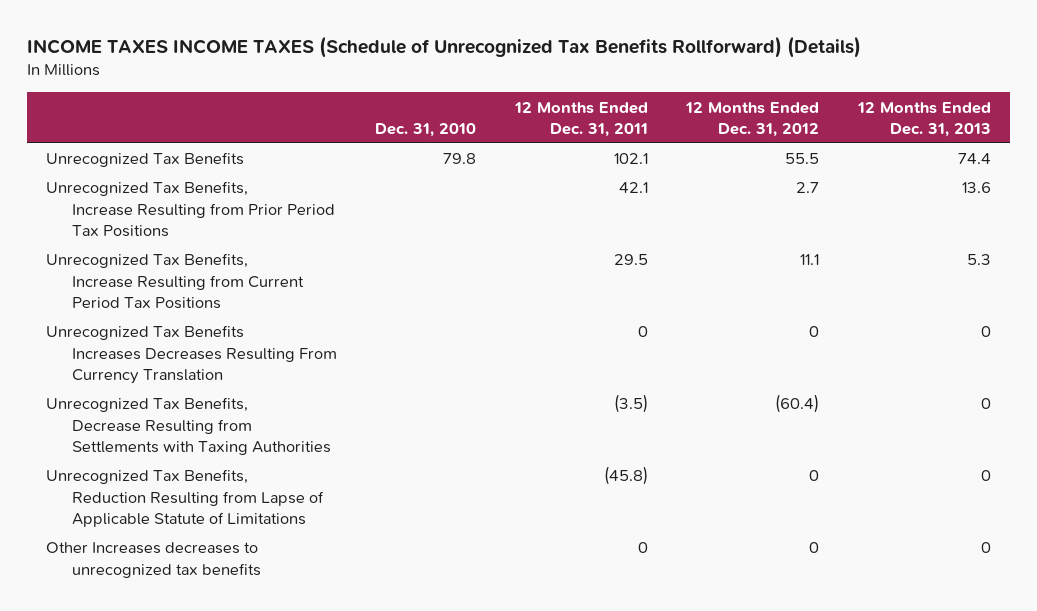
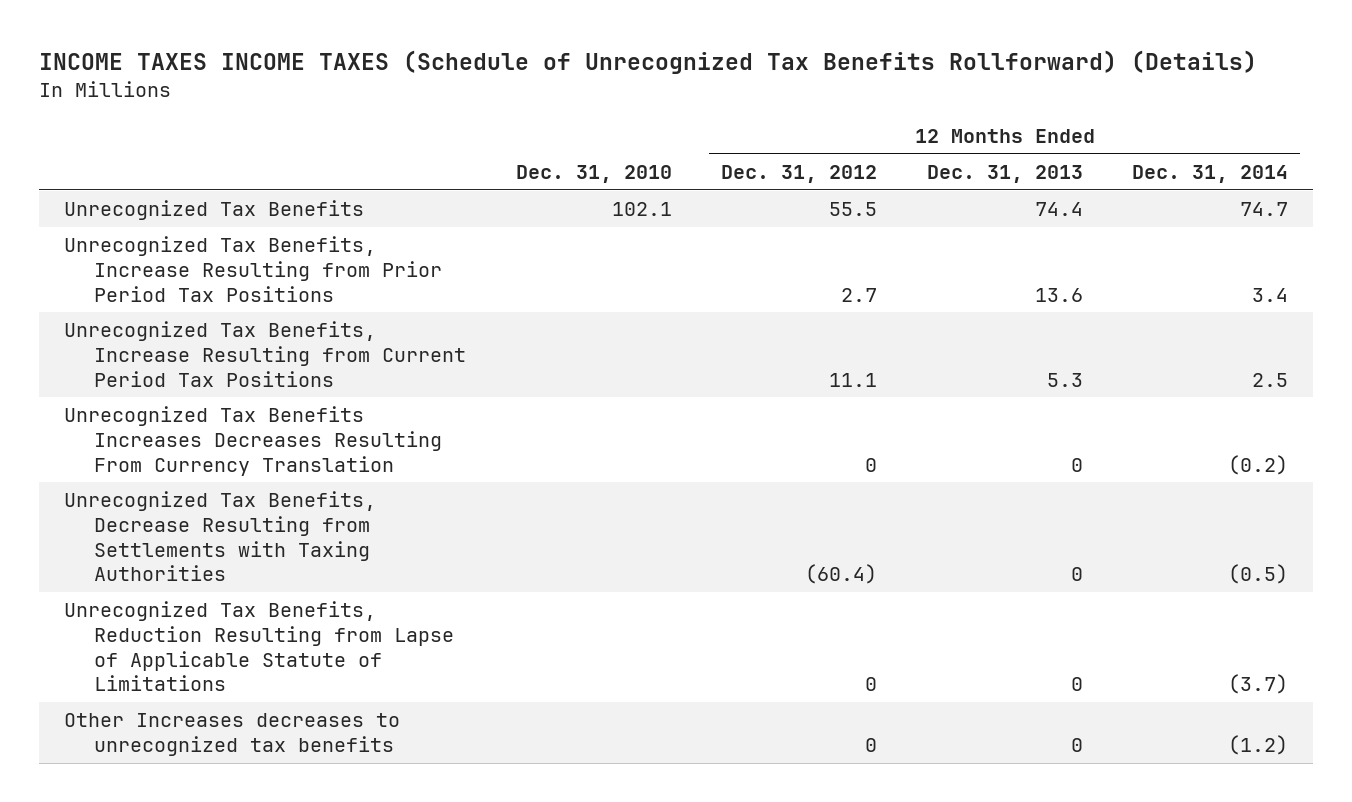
[513,101,648,137] 12 Months Ended Dec. 31, 2011 -> none
none -> [1131,164,1288,183] Dec. 31, 2014
[443,153,477,165] 79.8 -> [611,202,672,217] 102.1

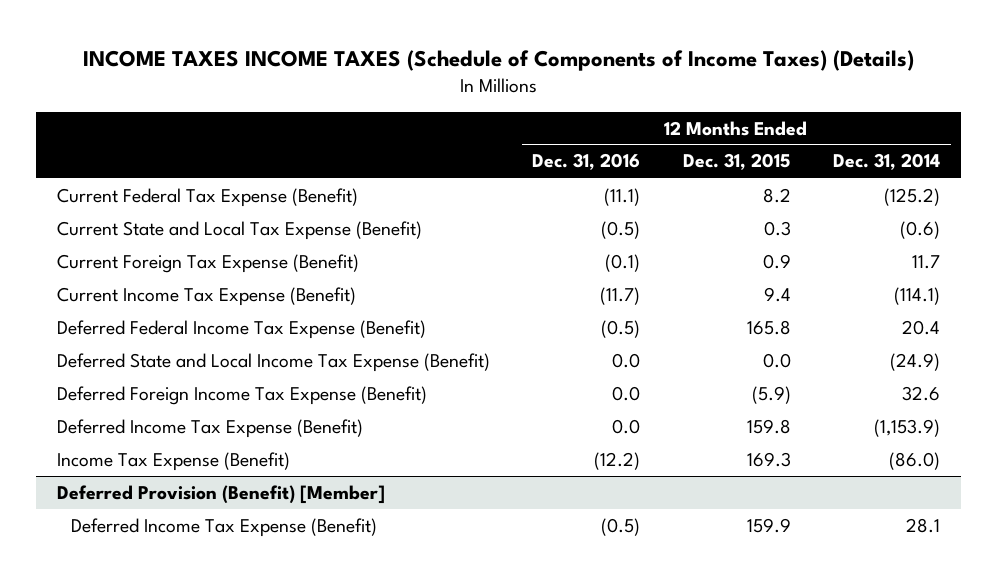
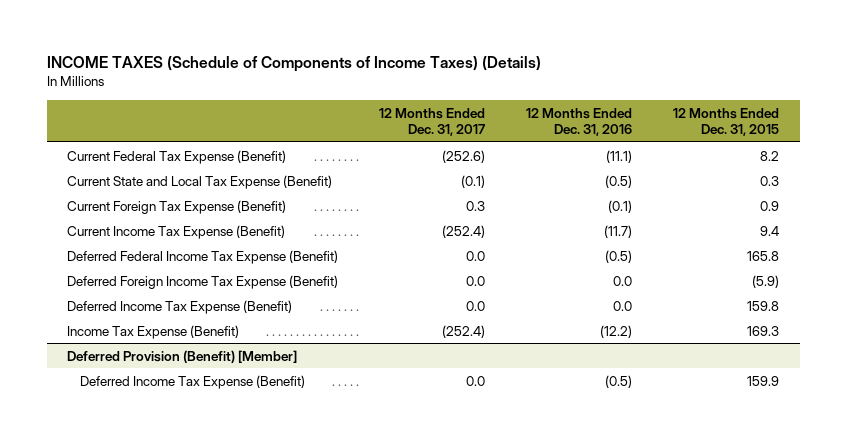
[82,49,914,71] INCOME TAXES INCOME TAXES (Schedule of Components of Income Taxes) (Details) -> [46,55,541,72] INCOME TAXES (Schedule of Components of Income Taxes) (Details)
[833,153,941,171] Dec. 31, 2014 -> none
none -> [379,107,486,136] 12 Months Ended Dec. 31, 2017
[57,352,491,372] Deferred State and Local Income Tax Expense (Benefit) -> none

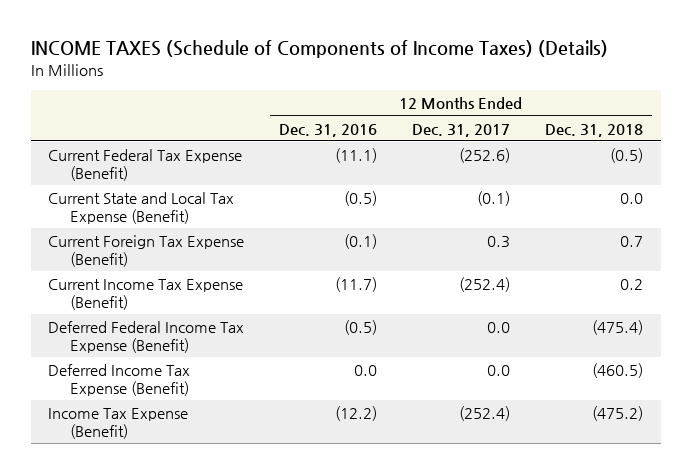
[673,107,780,136] 12 Months Ended Dec. 31, 2015 -> none
none -> [545,123,644,137] Dec. 31, 2018
[67,274,339,289] Deferred Foreign Income Tax Expense (Benefit) -> none
[67,349,298,363] Deferred Provision (Benefit) [Member] -> none
[79,374,305,389] Deferred Income Tax Expense (Benefit) -> none

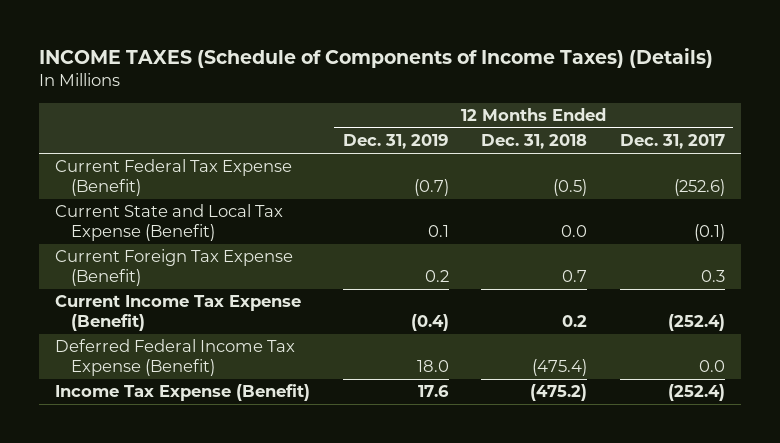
[279,123,378,137] Dec. 31, 2016 -> none
none -> [342,134,449,150] Dec. 31, 2019
[48,364,191,396] Deferred Income Tax Expense (Benefit) -> none

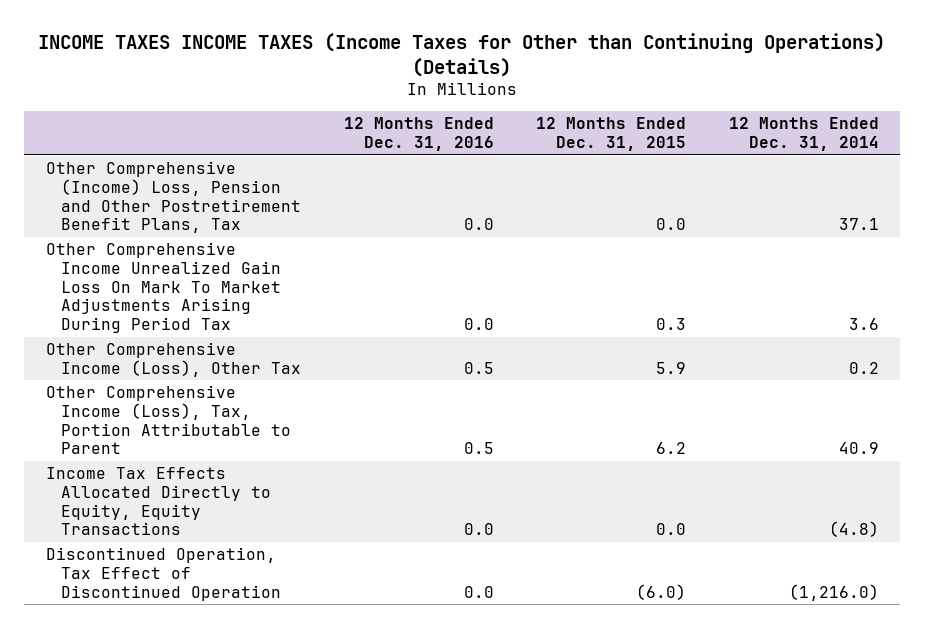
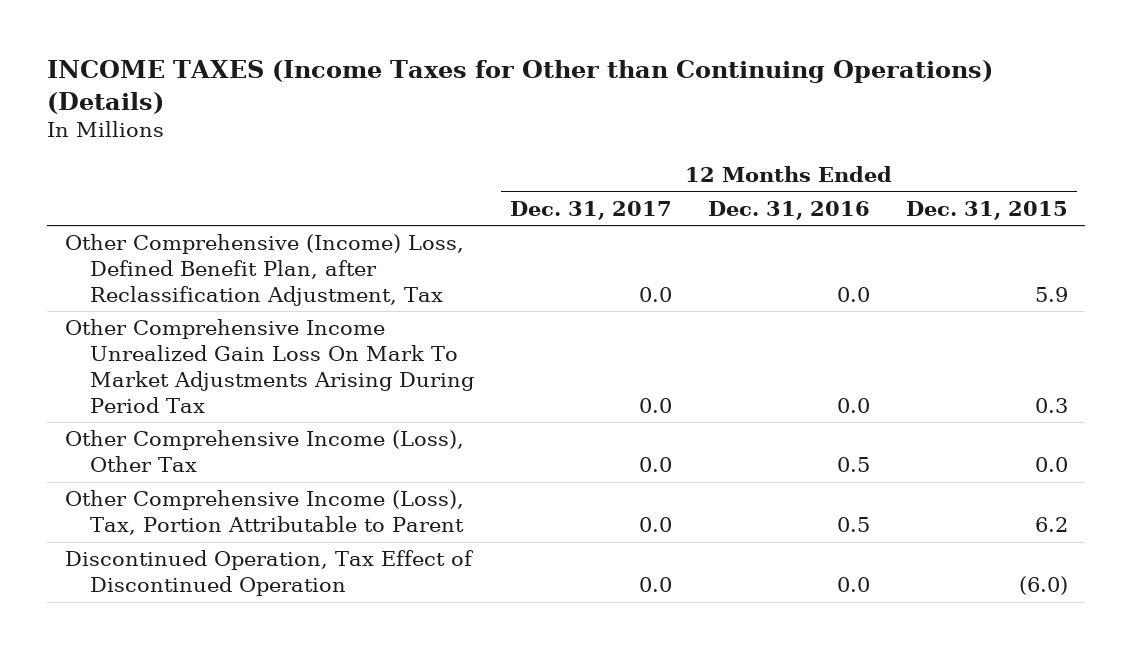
[38,33,886,77] INCOME TAXES INCOME TAXES (Income Taxes for Other than Continuing Operations) (Details) -> [46,60,993,114] INCOME TAXES (Income Taxes for Other than Continuing Operations) (Details)
[728,117,879,152] 12 Months Ended Dec. 31, 2014 -> none
none -> [509,200,672,220] Dec. 31, 2017
[45,161,302,234] Other Comprehensive (Income) Loss, Pension and Other Postretirement Benefit Plans, Tax -> [64,234,464,306] Other Comprehensive (Income) Loss, Defined Benefit Plan, after Reclassification Adjustment, Tax
[656,218,687,231] 0.0 -> [1034,286,1068,302] 5.9
[656,361,687,374] 5.9 -> [1034,457,1068,473] 0.0
[45,467,272,536] Income Tax Effects Allocated Directly to Equity, Equity Transactions -> none

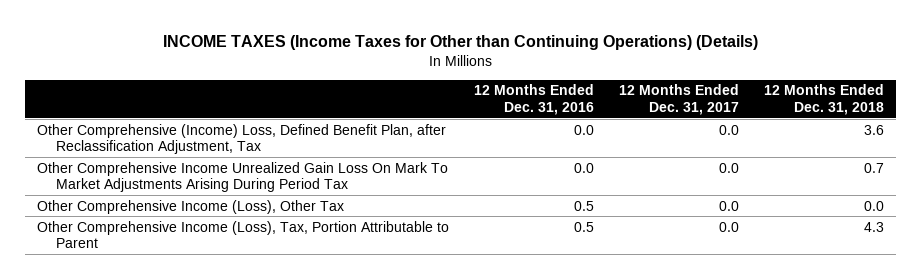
[905,200,1068,220] Dec. 31, 2015 -> none
none -> [763,84,884,116] 12 Months Ended Dec. 31, 2018
[64,550,474,597] Discontinued Operation, Tax Effect of Discontinued Operation -> none

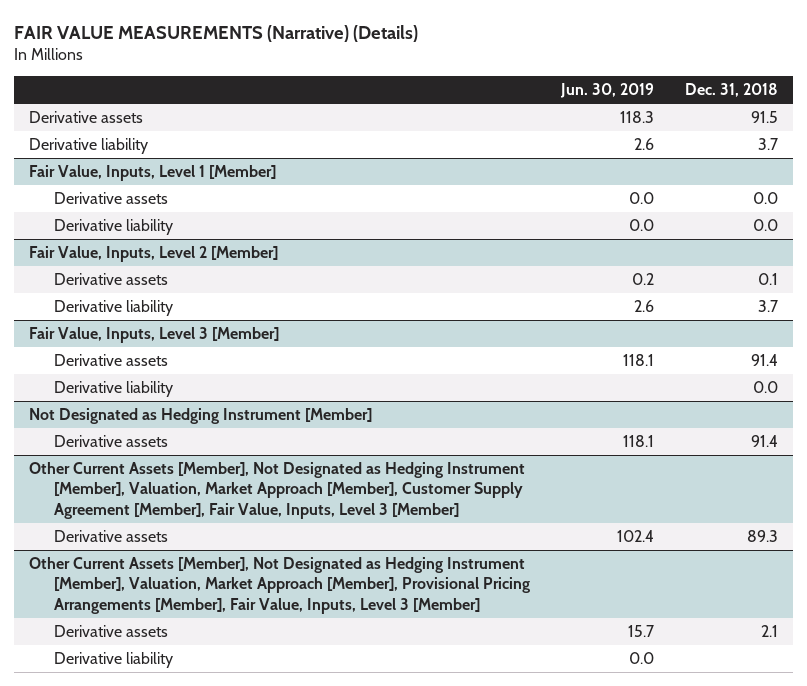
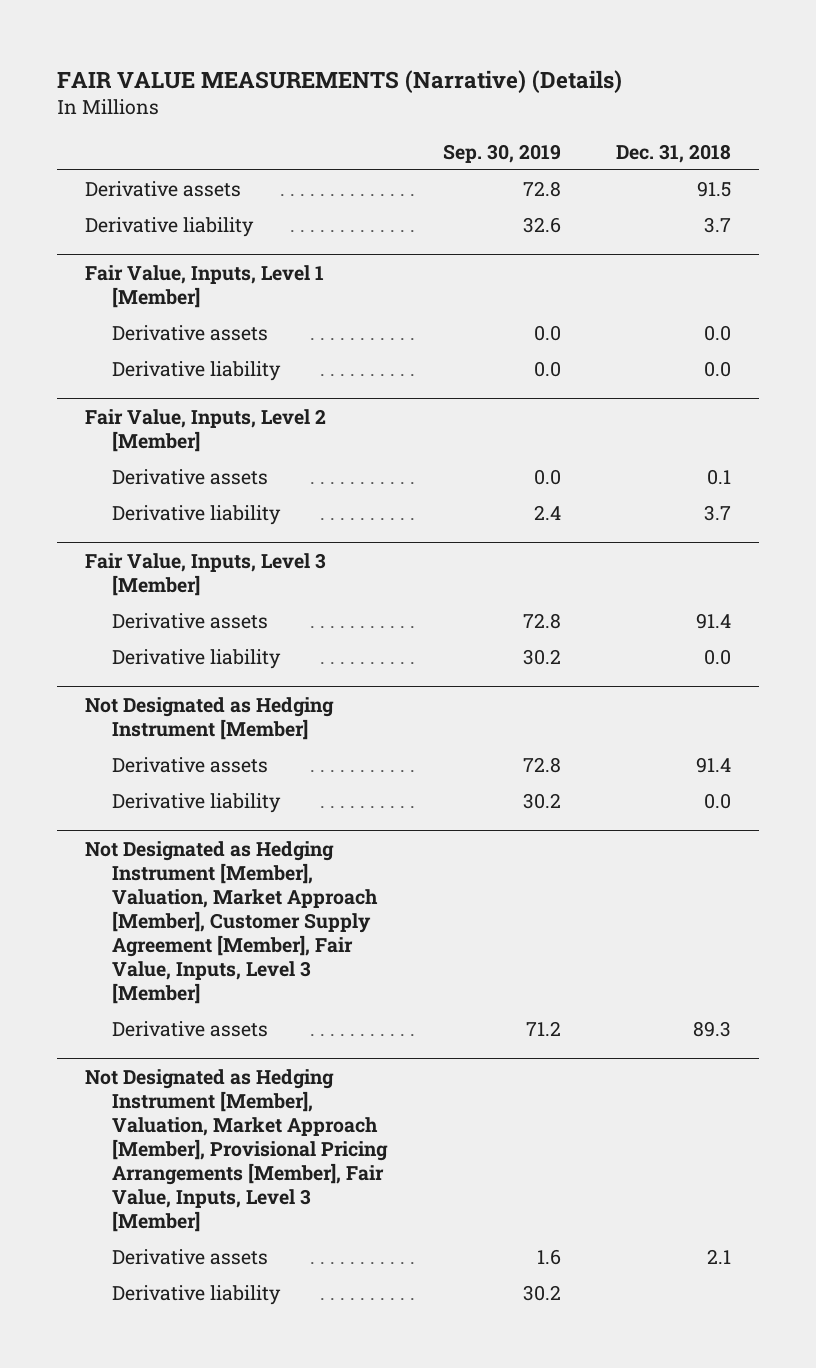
[559,83,654,99] Jun. 30, 2019 -> none
none -> [442,143,561,163] Sep. 30, 2019
none -> [112,792,282,813] Derivative liability
[29,462,526,519] Other Current Assets [Member], Not Designated as Hedging Instrument [Member], Valuation, Market Approach [Member], Customer Supply Agreement [Member], Fair Value, Inputs, Level 3 [Member] -> [85,840,379,1004] Not Designated as Hedging Instrument [Member], Valuation, Market Approach [Member], Customer Supply Agreement [Member], Fair Value, Inputs, Level 3 [Member]
[29,557,531,614] Other Current Assets [Member], Not Designated as Hedging Instrument [Member], Valuation, Market Approach [Member], Provisional Pricing Arrangements [Member], Fair Value, Inputs, Level 3 [Member] -> [85,1068,389,1232] Not Designated as Hedging Instrument [Member], Valuation, Market Approach [Member], Provisional Pricing Arrangements [Member], Fair Value, Inputs, Level 3 [Member]

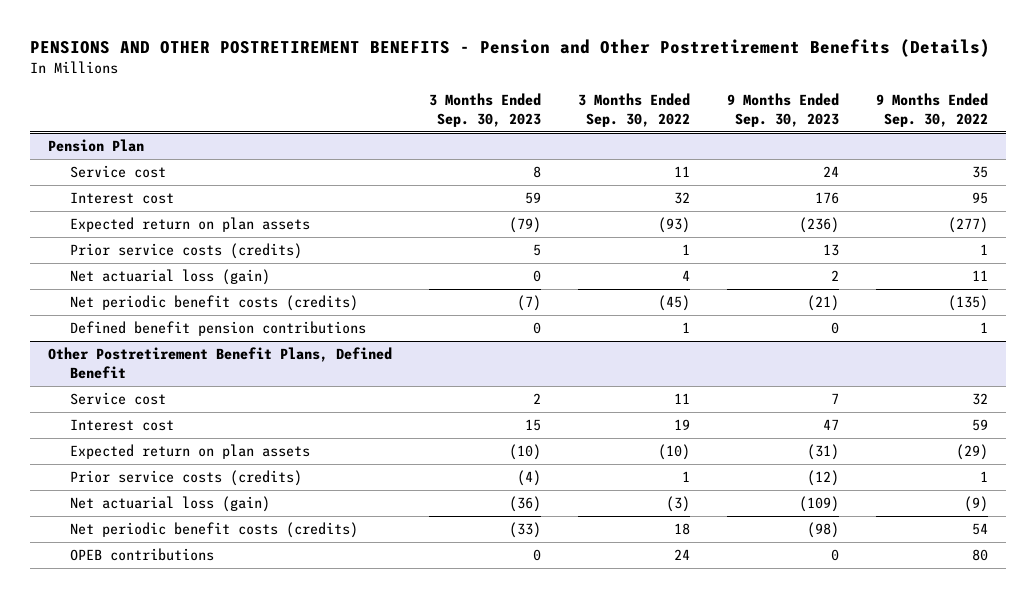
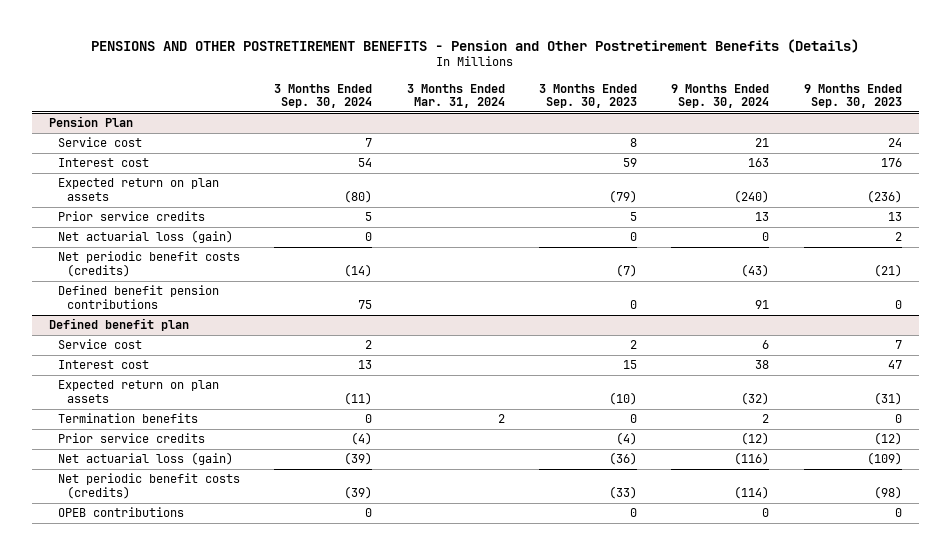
[577,93,690,128] 3 Months Ended Sep. 30, 2022 -> none
[875,93,988,128] 9 Months Ended Sep. 30, 2022 -> none
none -> [274,83,373,109] 3 Months Ended Sep. 30, 2024
none -> [406,83,505,109] 3 Months Ended Mar. 31, 2024
none -> [671,83,770,109] 9 Months Ended Sep. 30, 2024
[69,243,302,260] Prior service costs (credits) -> [58,211,206,222] Prior service credits
[48,347,393,379] Other Postretirement Benefit Plans, Defined Benefit -> [49,318,190,332] Defined benefit plan
none -> [58,413,199,424] Termination benefits
[69,470,302,487] Prior service costs (credits) -> [58,433,206,444] Prior service credits

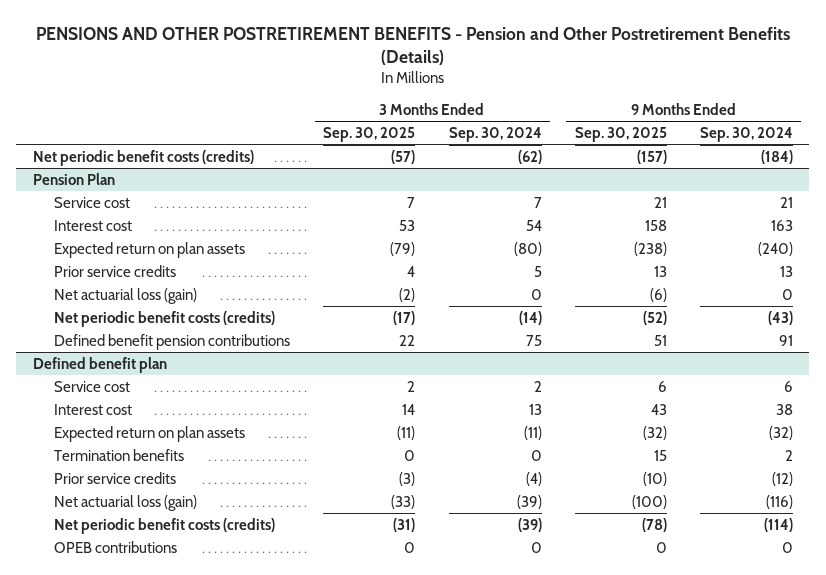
[406,83,505,109] 3 Months Ended Mar. 31, 2024 -> none
[538,83,637,109] 3 Months Ended Sep. 30, 2023 -> none
[803,83,902,109] 9 Months Ended Sep. 30, 2023 -> none
none -> [323,126,416,142] Sep. 30, 2025
none -> [574,126,667,142] Sep. 30, 2025
none -> [32,149,254,166] Net periodic benefit costs (credits)

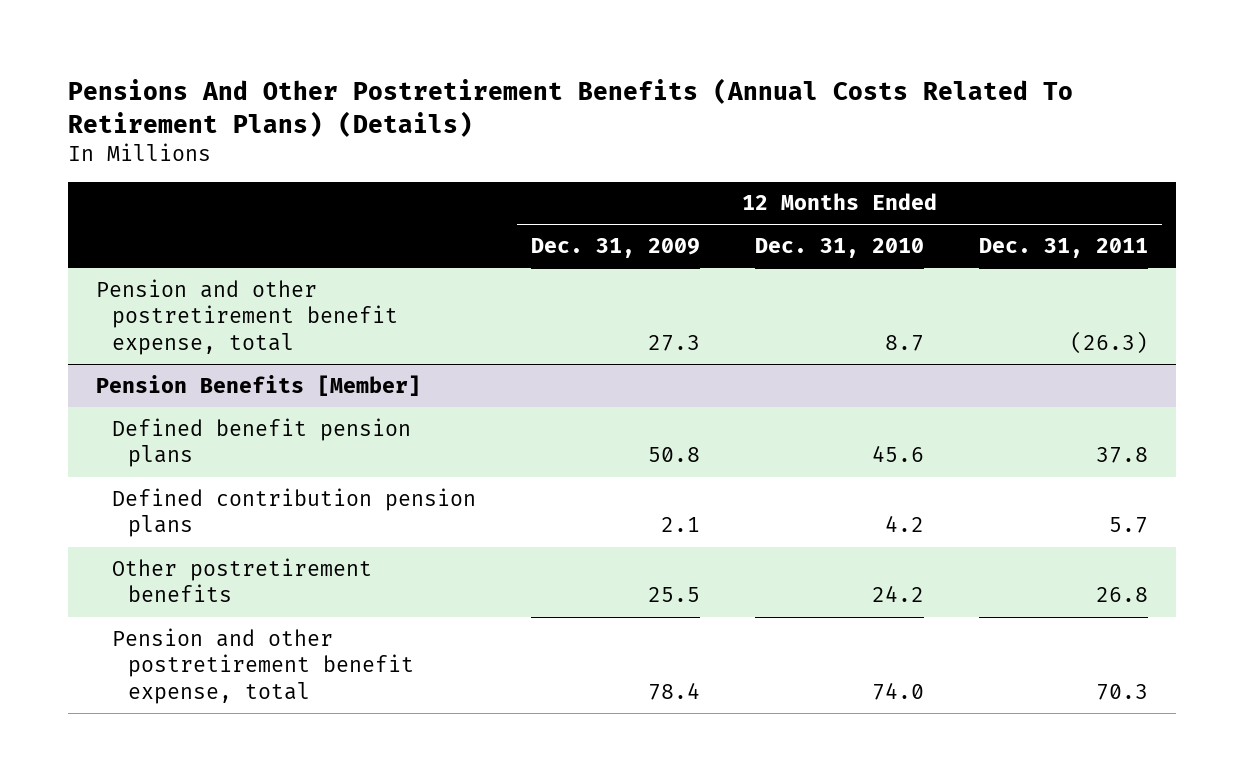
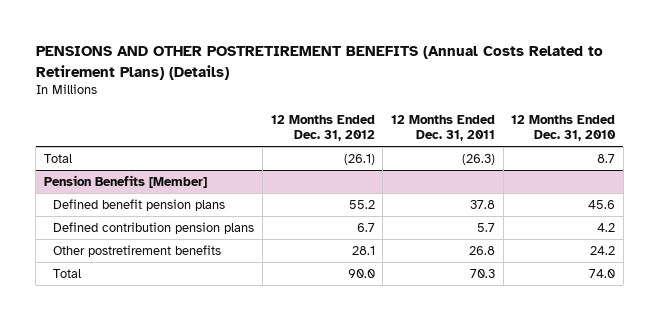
[68,78,1074,137] Pensions And Other Postretirement Benefits (Annual Costs Related To Retirement Plans) (Details) -> [35,46,603,80] PENSIONS AND OTHER POSTRETIREMENT BENEFITS (Annual Costs Related to Retirement Plans) (Details)
[531,238,701,259] Dec. 31, 2009 -> none
none -> [270,114,375,142] 12 Months Ended Dec. 31, 2012
[95,278,399,355] Pension and other postretirement benefit expense, total -> [43,154,72,164] Total
[112,627,415,704] Pension and other postretirement benefit expense, total -> [53,269,82,279] Total

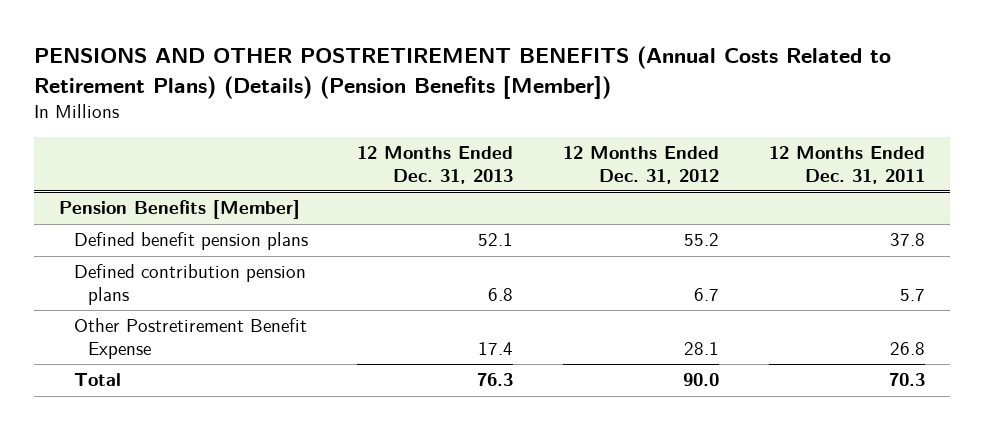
[35,46,603,80] PENSIONS AND OTHER POSTRETIREMENT BENEFITS (Annual Costs Related to Retirement Plans) (Details) -> [34,46,892,99] PENSIONS AND OTHER POSTRETIREMENT BENEFITS (Annual Costs Related to Retirement Plans) (Details) (Pension Benefits [Member])
[511,114,617,142] 12 Months Ended Dec. 31, 2010 -> none
none -> [357,146,514,184] 12 Months Ended Dec. 31, 2013
[43,154,72,164] Total -> none
[53,245,222,258] Other postretirement benefits -> [73,318,307,360] Other Postretirement Benefit Expense

